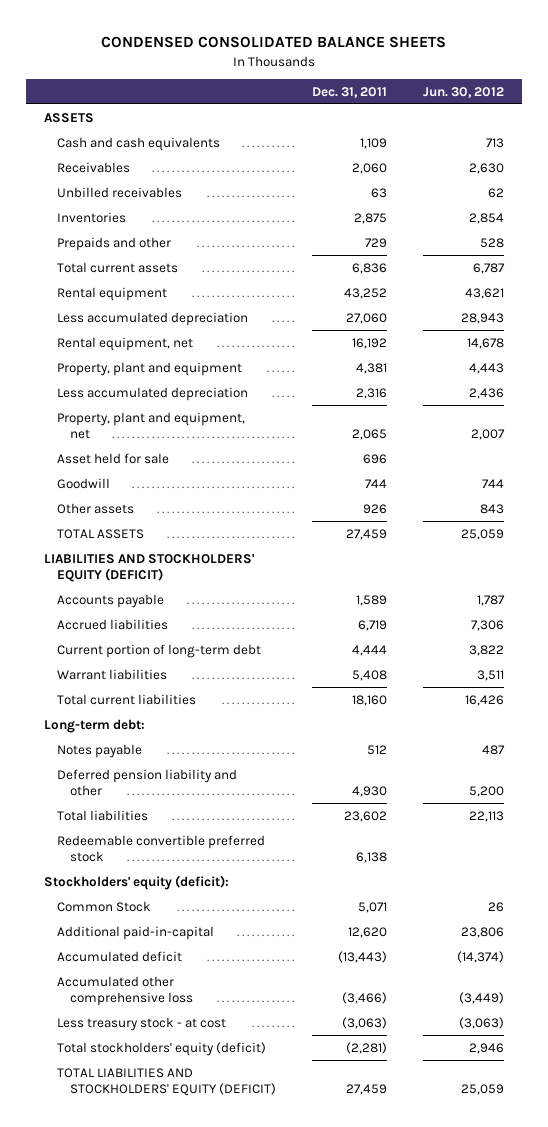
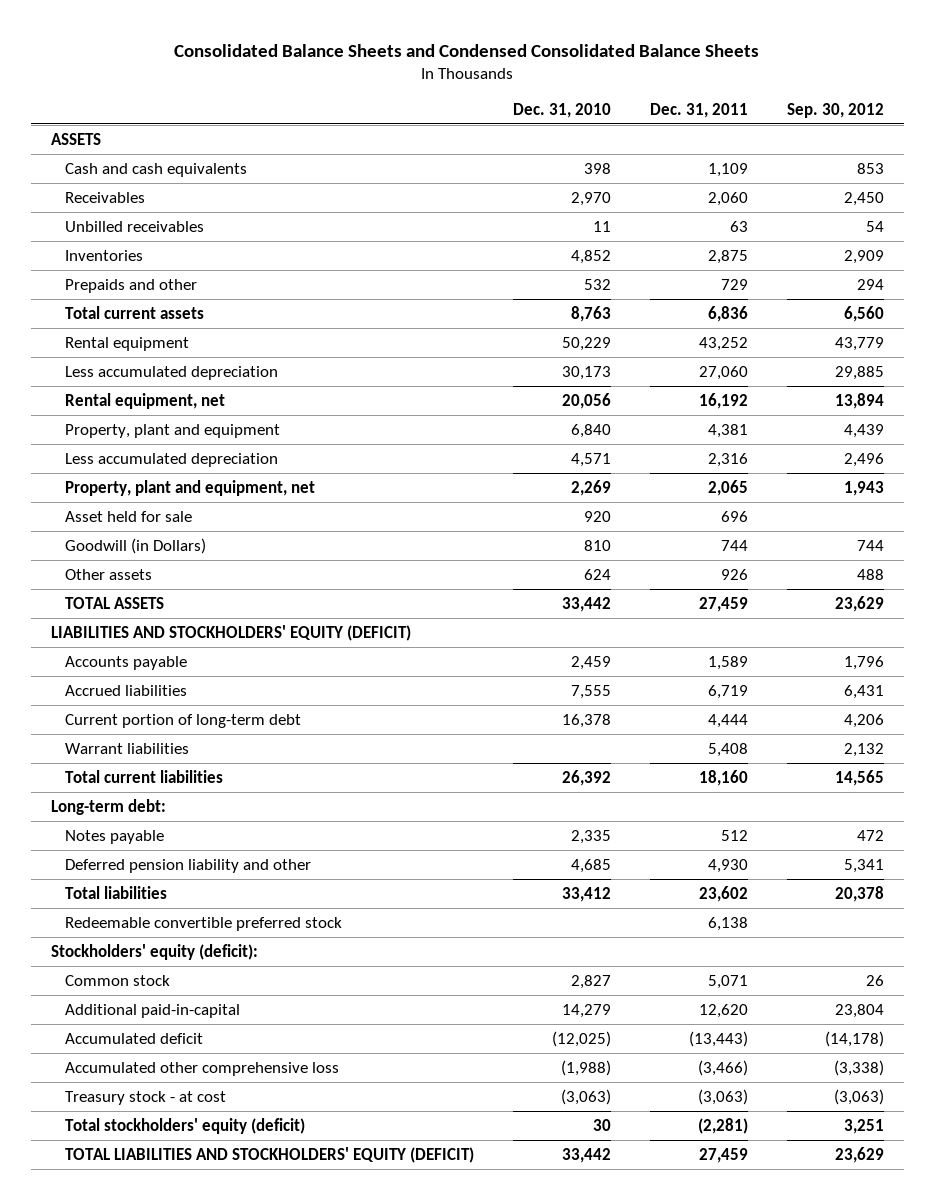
[101,36,447,49] CONDENSED CONSOLIDATED BALANCE SHEETS -> [174,43,760,57] Consolidated Balance Sheets and Condensed Consolidated Balance Sheets
[422,86,504,98] Jun. 30, 2012 -> none
none -> [512,103,611,119] Dec. 31, 2010
none -> [787,103,885,119] Sep. 30, 2012
[57,477,111,489] Goodwill -> [64,537,206,554] Goodwill (in Dollars)
[57,900,152,912] Common Stock -> [64,974,170,986] Common stock
[57,1016,227,1031] Less treasury stock - at cost -> [64,1090,226,1105] Treasury stock - at cost

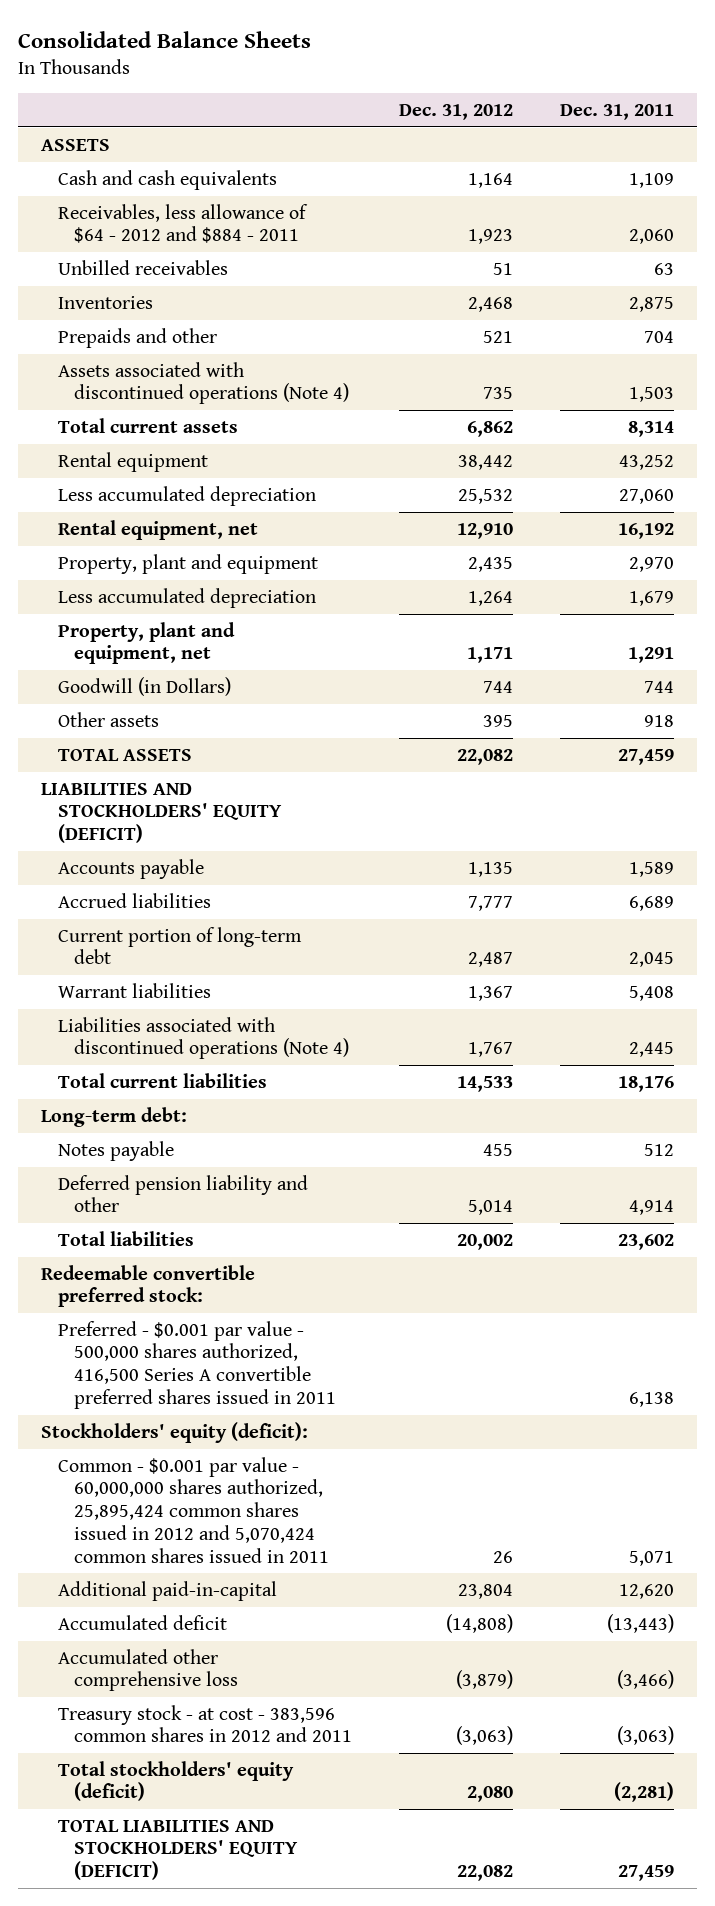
[174,43,760,57] Consolidated Balance Sheets and Condensed Consolidated Balance Sheets -> [17,30,311,48] Consolidated Balance Sheets
[512,103,611,119] Dec. 31, 2010 -> none
[787,103,885,119] Sep. 30, 2012 -> none
none -> [398,103,513,120] Dec. 31, 2012
[64,191,145,203] Receivables -> [57,203,308,244] Receivables, less allowance of $64 - 2012 and $884 - 2011
[720,278,748,290] 729 -> [643,330,674,343] 704
none -> [57,361,350,405] Assets associated with discontinued operations (Note 4)
[707,305,748,322] 6,836 -> [627,420,674,437] 8,314
[64,510,192,522] Asset held for sale -> none
[707,423,748,438] 4,381 -> [628,556,674,572] 2,970
[707,452,748,467] 2,316 -> [628,590,674,606] 1,679
[707,479,748,496] 2,065 -> [627,647,674,664] 1,291
[720,568,748,580] 926 -> [643,714,674,727] 918
[707,684,748,699] 6,719 -> [628,895,674,911] 6,689
[707,713,748,728] 4,444 -> [628,952,674,968] 2,045
none -> [57,1016,350,1060] Liabilities associated with discontinued operations (Note 4)
[698,769,748,786] 18,160 -> [617,1075,674,1092] 18,176
[707,858,748,873] 4,930 -> [628,1200,674,1216] 4,914
none -> [41,1264,256,1308] Redeemable convertible preferred stock:
[64,916,342,931] Redeemable convertible preferred stock -> [57,1320,337,1409] Preferred - $0.001 par value - 500,000 shares authorized, 416,500 Series A convertible preferred shares issued in 2011
[64,974,170,986] Common stock -> [57,1456,330,1563] Common - $0.001 par value - 60,000,000 shares authorized, 25,895,424 common shares issued in 2012 and 5,070,424 common shares issued in 2011
[64,1090,226,1105] Treasury stock - at cost -> [57,1704,353,1743] Treasury stock - at cost - 383,596 common shares in 2012 and 2011

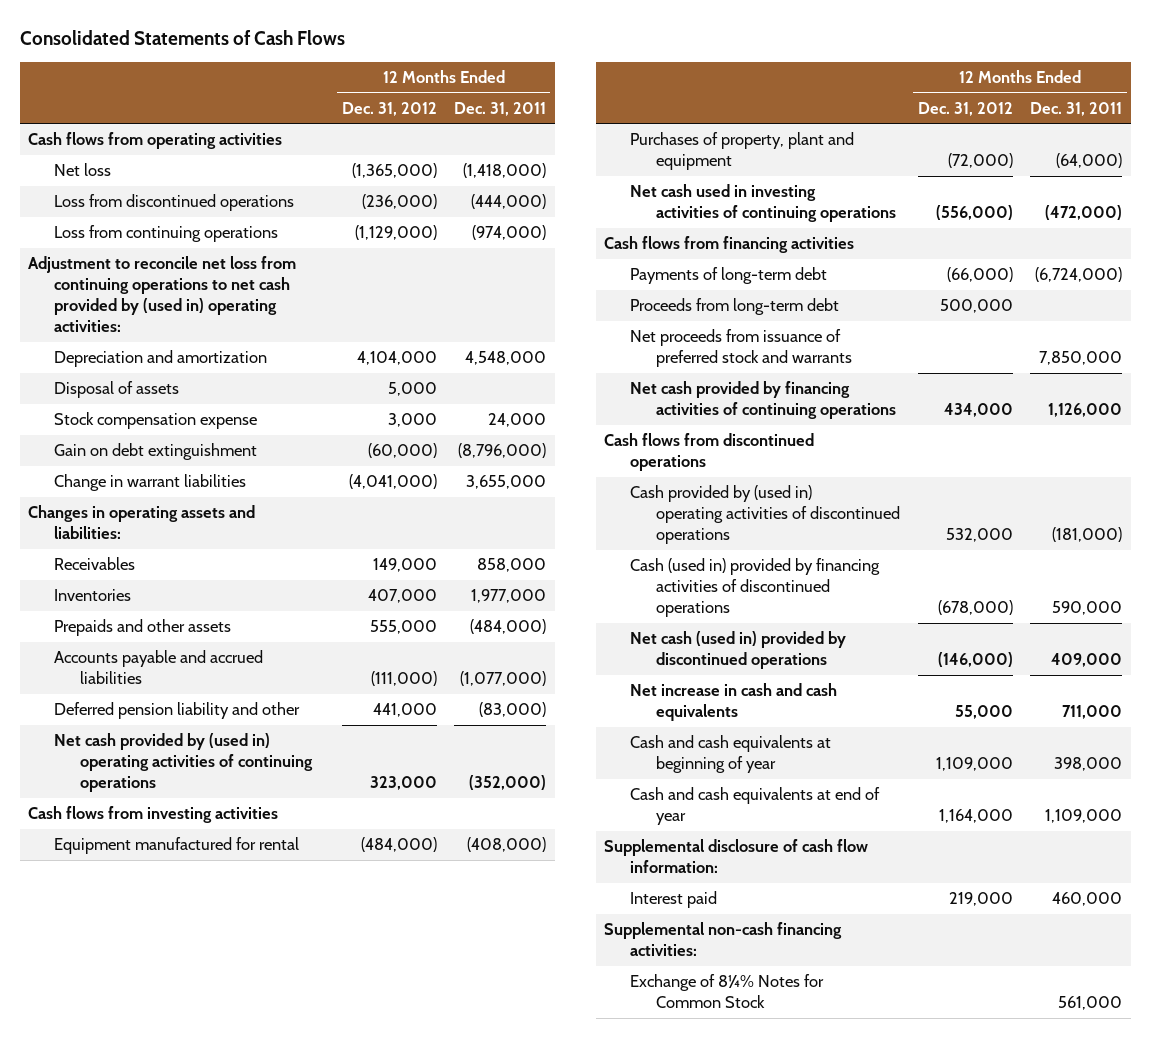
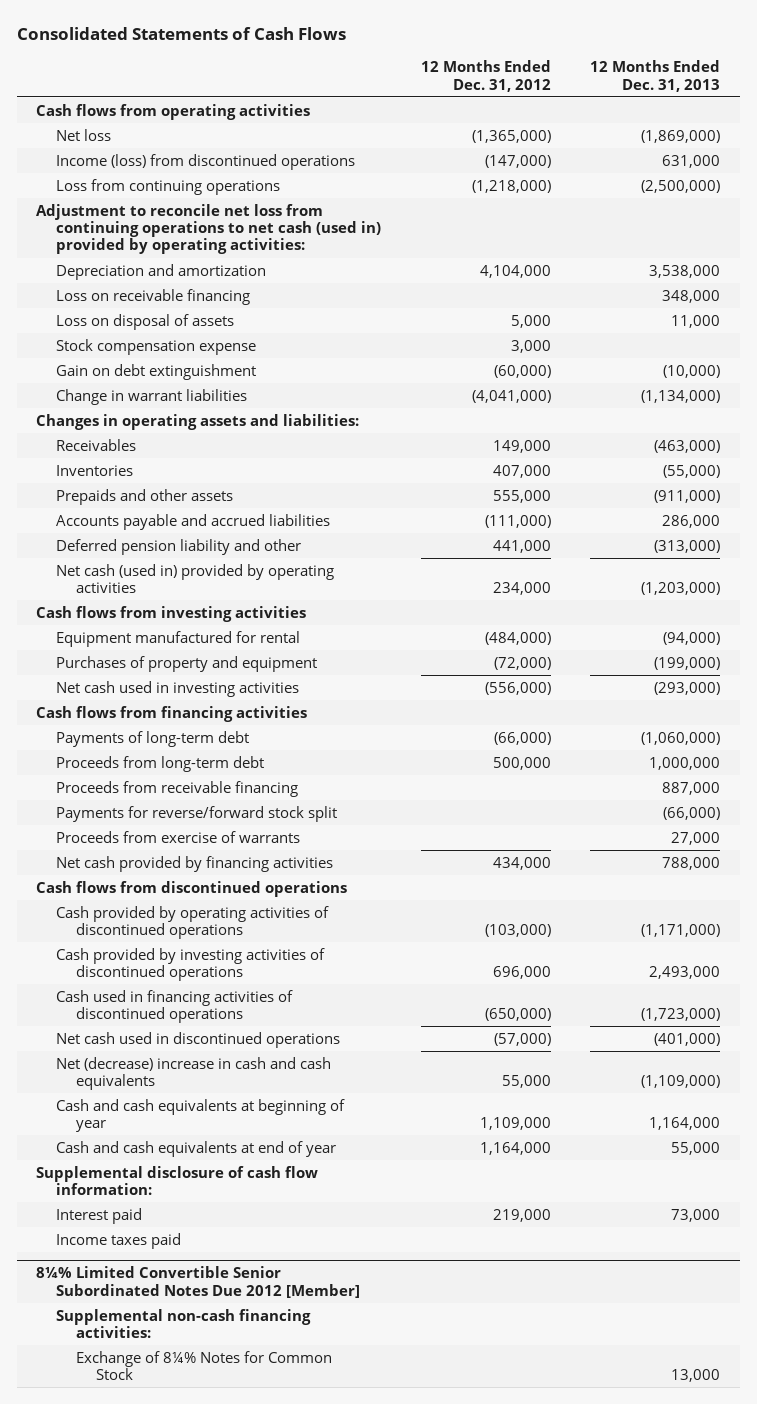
[454,101,547,116] Dec. 31, 2011 -> none
none -> [590,60,721,92] 12 Months Ended Dec. 31, 2013
[54,194,295,212] Loss from discontinued operations -> [56,153,356,170] Income (loss) from discontinued operations
[361,194,437,210] (236,000) -> [484,154,551,168] (147,000)
[354,225,437,241] (1,129,000) -> [471,179,551,193] (1,218,000)
[28,256,297,333] Adjustment to reconcile net loss from continuing operations to net cash provided by (used in) operating activities: -> [36,203,382,255] Adjustment to reconcile net loss from continuing operations to net cash (used in) provided by operating activities:
none -> [56,288,251,305] Loss on receivable financing
[54,381,180,399] Disposal of assets -> [56,313,235,330] Loss on disposal of assets
[54,733,314,793] Net cash provided by (used in) operating activities of continuing operations -> [56,563,335,594] Net cash (used in) provided by operating activities
[369,776,437,791] 323,000 -> [492,582,551,596] 234,000
[630,132,855,171] Purchases of property, plant and equipment -> [56,655,318,672] Purchases of property and equipment
[630,184,897,223] Net cash used in investing activities of continuing operations -> [56,680,300,697] Net cash used in investing activities
[630,329,853,368] Net proceeds from issuance of preferred stock and warrants -> none
none -> [56,780,299,797] Proceeds from receivable financing
none -> [56,805,338,822] Payments for reverse/forward stock split
none -> [56,830,301,843] Proceeds from exercise of warrants
[630,381,897,420] Net cash provided by financing activities of continuing operations -> [56,855,334,872] Net cash provided by financing activities
[630,485,901,545] Cash provided by (used in) operating activities of discontinued operations -> [56,905,330,940] Cash provided by operating activities of discontinued operations
[945,528,1013,543] 532,000 -> [484,924,551,938] (103,000)
none -> [56,947,326,982] Cash provided by investing activities of discontinued operations
[630,558,881,618] Cash (used in) provided by financing activities of discontinued operations -> [56,989,294,1024] Cash used in financing activities of discontinued operations
[937,600,1013,616] (678,000) -> [484,1008,551,1022] (650,000)
[630,631,847,670] Net cash (used in) provided by discontinued operations -> [56,1031,341,1048] Net cash used in discontinued operations
[937,652,1013,668] (146,000) -> [493,1032,551,1046] (57,000)
[630,683,838,722] Net increase in cash and cash equivalents -> [56,1056,332,1091] Net (decrease) increase in cash and cash equivalents
none -> [56,1232,182,1249] Income taxes paid
none -> [36,1266,361,1298] 8¼% Limited Convertible Senior Subordinated Notes Due 2012 [Member]

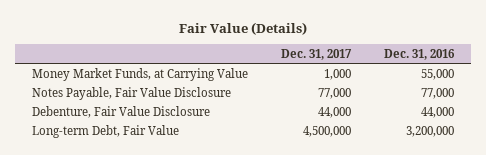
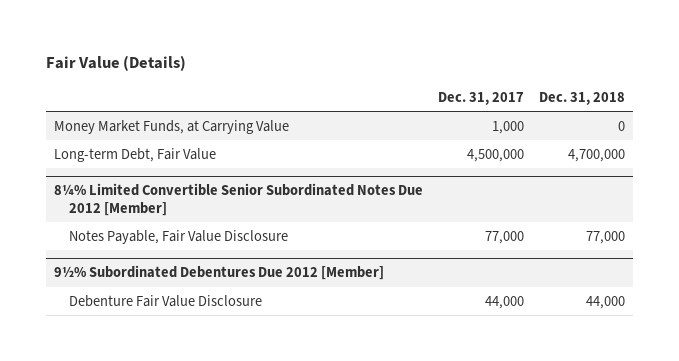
[383,48,455,60] Dec. 31, 2016 -> none
none -> [539,91,626,105] Dec. 31, 2018
[31,86,231,100] Notes Payable, Fair Value Disclosure -> none
[31,105,210,118] Debenture, Fair Value Disclosure -> none
none -> [53,183,423,216] 8¼% Limited Convertible Senior Subordinated Notes Due 2012 [Member]
none -> [68,229,288,244] Notes Payable, Fair Value Disclosure
none -> [53,265,384,281] 9½% Subordinated Debentures Due 2012 [Member]
none -> [68,294,262,307] Debenture Fair Value Disclosure

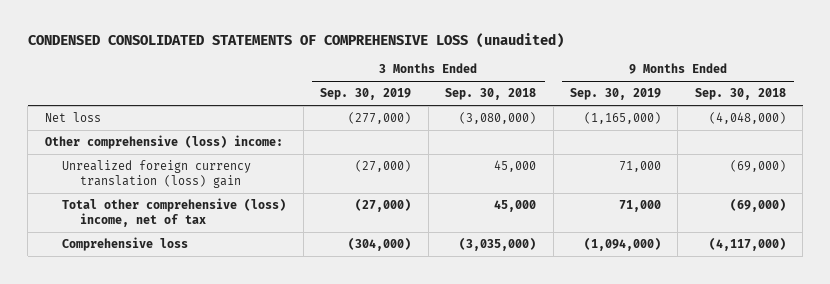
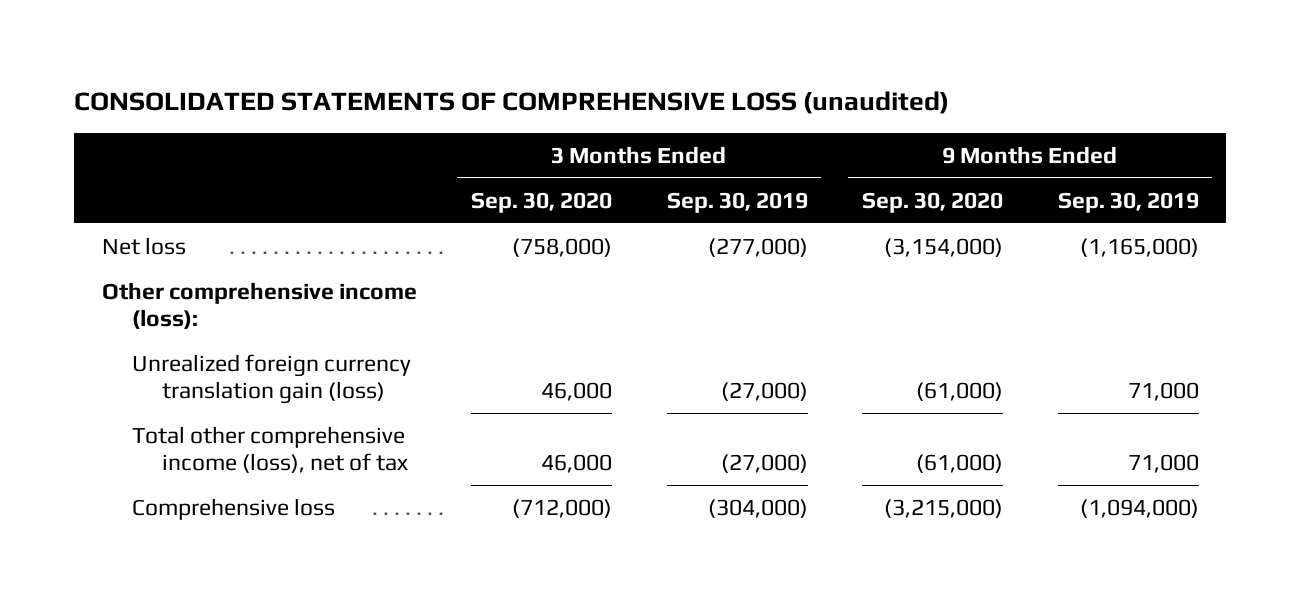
[27,33,564,49] CONDENSED CONSOLIDATED STATEMENTS OF COMPREHENSIVE LOSS (unaudited) -> [74,90,950,114] CONSOLIDATED STATEMENTS OF COMPREHENSIVE LOSS (unaudited)
[445,88,537,101] Sep. 30, 2018 -> none
[694,88,786,101] Sep. 30, 2018 -> none
none -> [471,191,613,213] Sep. 30, 2020
none -> [862,191,1004,213] Sep. 30, 2020
[44,135,283,150] Other comprehensive (loss) income: -> [101,281,417,330] Other comprehensive income (loss):
[62,160,252,188] Unrealized foreign currency translation (loss) gain -> [131,353,411,405] Unrealized foreign currency translation gain (loss)
[62,198,287,227] Total other comprehensive (loss) income, net of tax -> [131,425,408,474] Total other comprehensive income (loss), net of tax

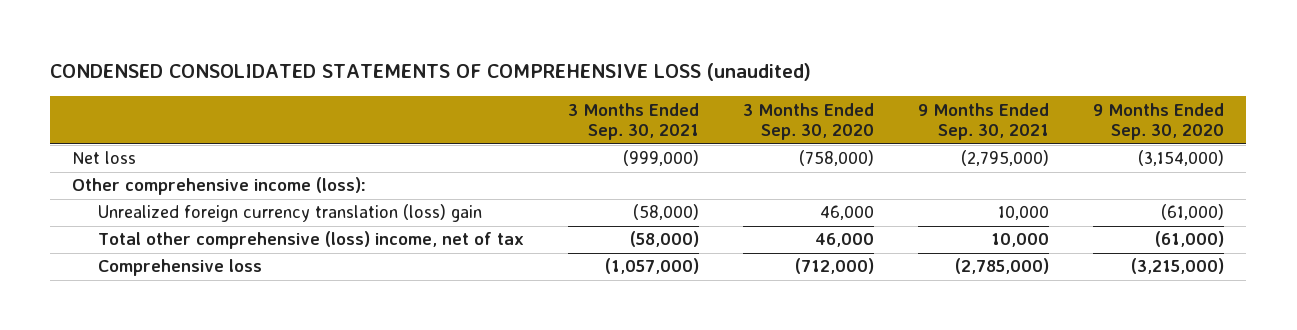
[74,90,950,114] CONSOLIDATED STATEMENTS OF COMPREHENSIVE LOSS (unaudited) -> [50,63,812,82] CONDENSED CONSOLIDATED STATEMENTS OF COMPREHENSIVE LOSS (unaudited)
[666,191,808,213] Sep. 30, 2019 -> none
[1057,191,1199,213] Sep. 30, 2019 -> none
none -> [568,102,700,141] 3 Months Ended Sep. 30, 2021
none -> [918,102,1050,141] 9 Months Ended Sep. 30, 2021
[131,353,411,405] Unrealized foreign currency translation gain (loss) -> [98,204,483,223] Unrealized foreign currency translation (loss) gain
[131,425,408,474] Total other comprehensive income (loss), net of tax -> [98,231,525,250] Total other comprehensive (loss) income, net of tax

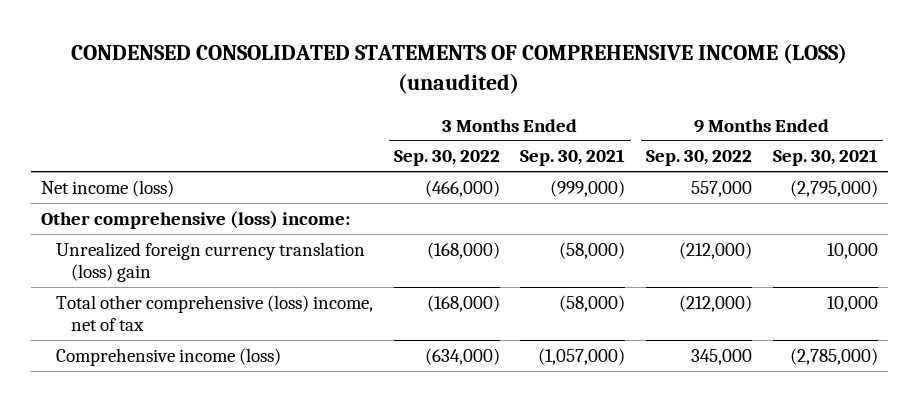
[50,63,812,82] CONDENSED CONSOLIDATED STATEMENTS OF COMPREHENSIVE LOSS (unaudited) -> [71,43,848,95] CONDENSED CONSOLIDATED STATEMENTS OF COMPREHENSIVE INCOME (LOSS) (unaudited)
[743,102,875,141] 3 Months Ended Sep. 30, 2020 -> none
[1093,102,1225,141] 9 Months Ended Sep. 30, 2020 -> none
none -> [393,150,500,167] Sep. 30, 2022
none -> [646,150,753,167] Sep. 30, 2022
[72,151,137,165] Net loss -> [40,180,174,198] Net income (loss)
[72,177,367,196] Other comprehensive income (loss): -> [40,211,350,230] Other comprehensive (loss) income:
[98,259,263,277] Comprehensive loss -> [55,348,281,367] Comprehensive income (loss)

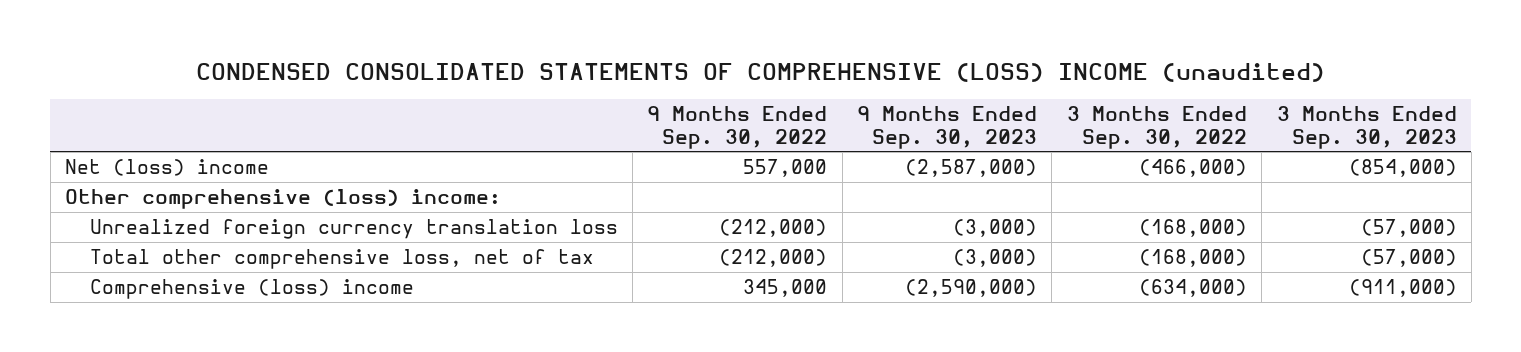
[71,43,848,95] CONDENSED CONSOLIDATED STATEMENTS OF COMPREHENSIVE INCOME (LOSS) (unaudited) -> [195,62,1325,82] CONDENSED CONSOLIDATED STATEMENTS OF COMPREHENSIVE (LOSS) INCOME (unaudited)
[520,149,626,167] Sep. 30, 2021 -> none
[772,149,878,167] Sep. 30, 2021 -> none
none -> [857,105,1038,149] 9 Months Ended Sep. 30, 2023
none -> [1276,105,1457,149] 3 Months Ended Sep. 30, 2023
[40,180,174,198] Net income (loss) -> [64,159,269,177] Net (loss) income
[55,242,365,283] Unrealized foreign currency translation (loss) gain -> [89,219,618,240] Unrealized foreign currency translation loss
[55,295,373,332] Total other comprehensive (loss) income, net of tax -> [89,249,594,270] Total other comprehensive loss, net of tax
[55,348,281,367] Comprehensive income (loss) -> [89,279,414,300] Comprehensive (loss) income

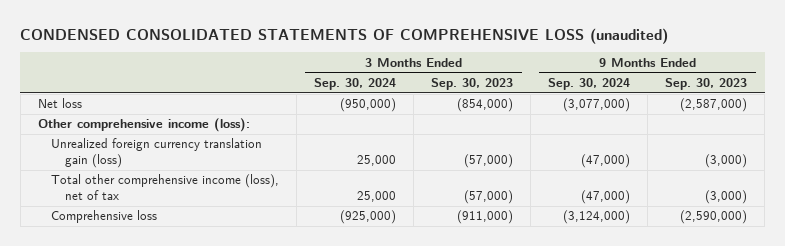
[195,62,1325,82] CONDENSED CONSOLIDATED STATEMENTS OF COMPREHENSIVE (LOSS) INCOME (unaudited) -> [20,27,669,44] CONDENSED CONSOLIDATED STATEMENTS OF COMPREHENSIVE LOSS (unaudited)
[647,105,828,149] 9 Months Ended Sep. 30, 2022 -> none
[1066,105,1247,149] 3 Months Ended Sep. 30, 2022 -> none
none -> [314,78,397,91] Sep. 30, 2024
none -> [548,78,631,91] Sep. 30, 2024
[64,159,269,177] Net (loss) income -> [37,98,82,109] Net loss
[64,189,501,210] Other comprehensive (loss) income: -> [37,118,250,133] Other comprehensive income (loss):
[89,219,618,240] Unrealized foreign currency translation loss -> [51,138,263,169] Unrealized foreign currency translation gain (loss)
[89,249,594,270] Total other comprehensive loss, net of tax -> [51,174,280,201] Total other comprehensive income (loss), net of tax
[89,279,414,300] Comprehensive (loss) income -> [51,210,158,224] Comprehensive loss

